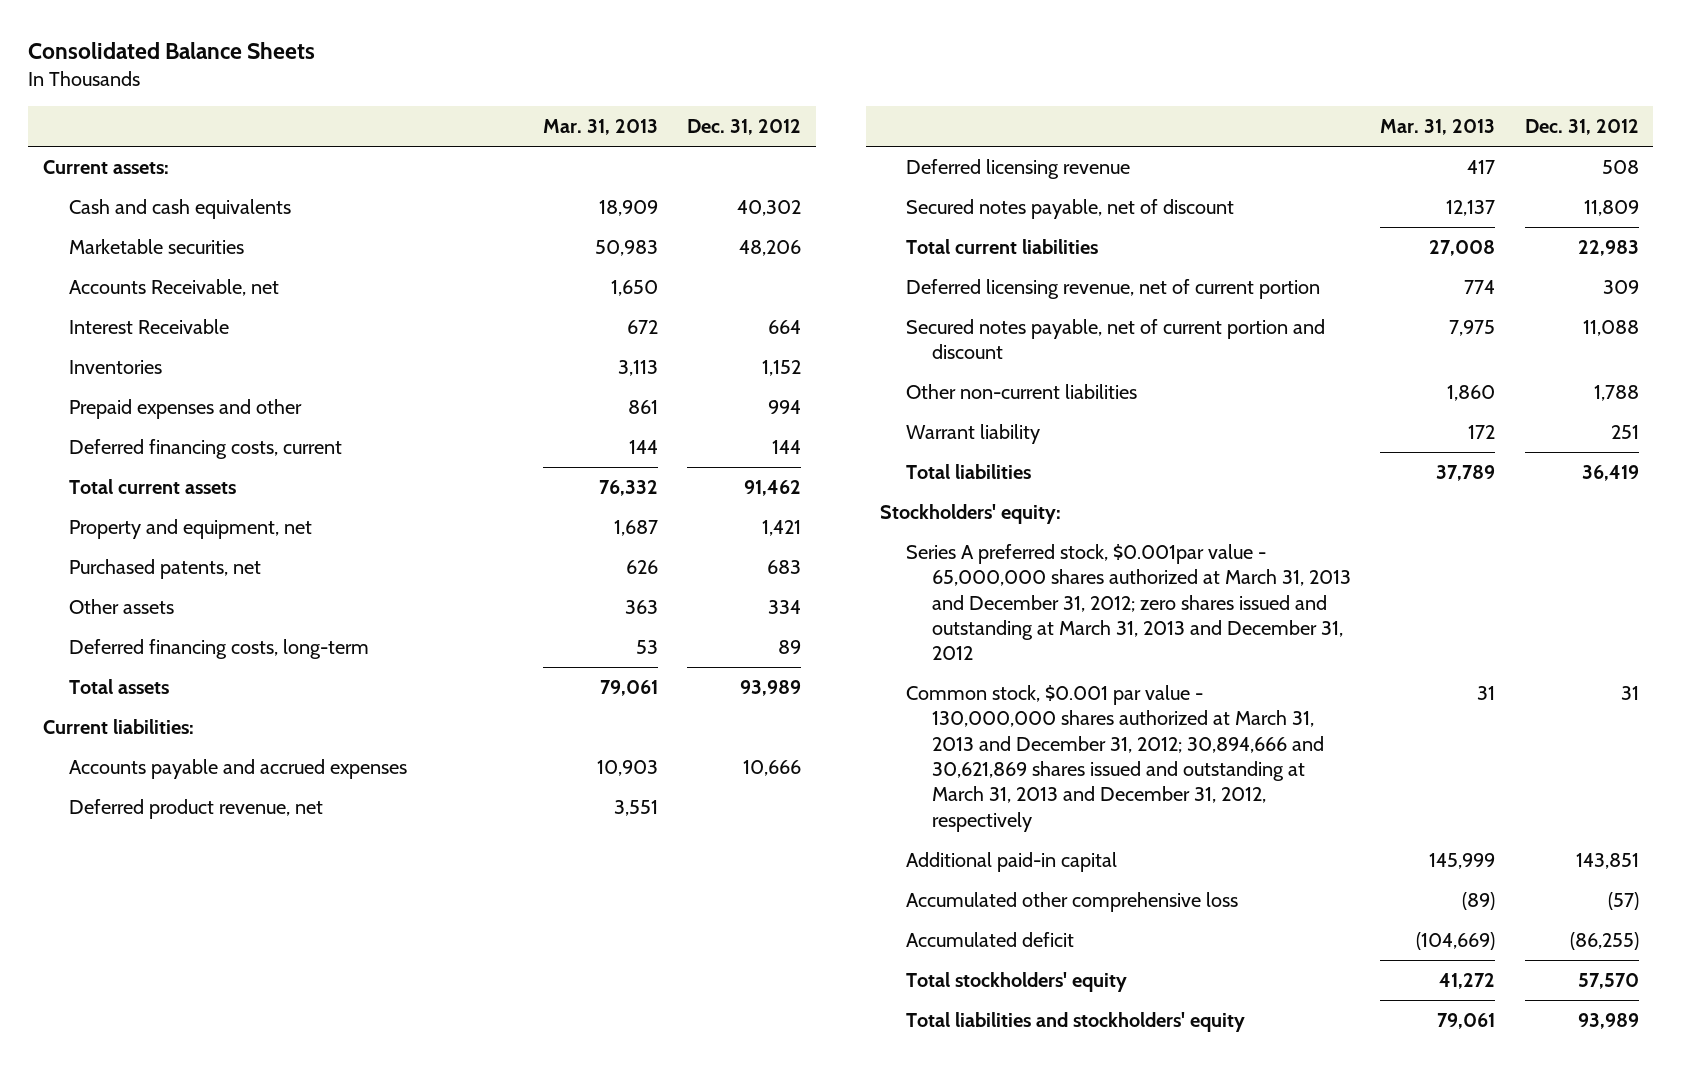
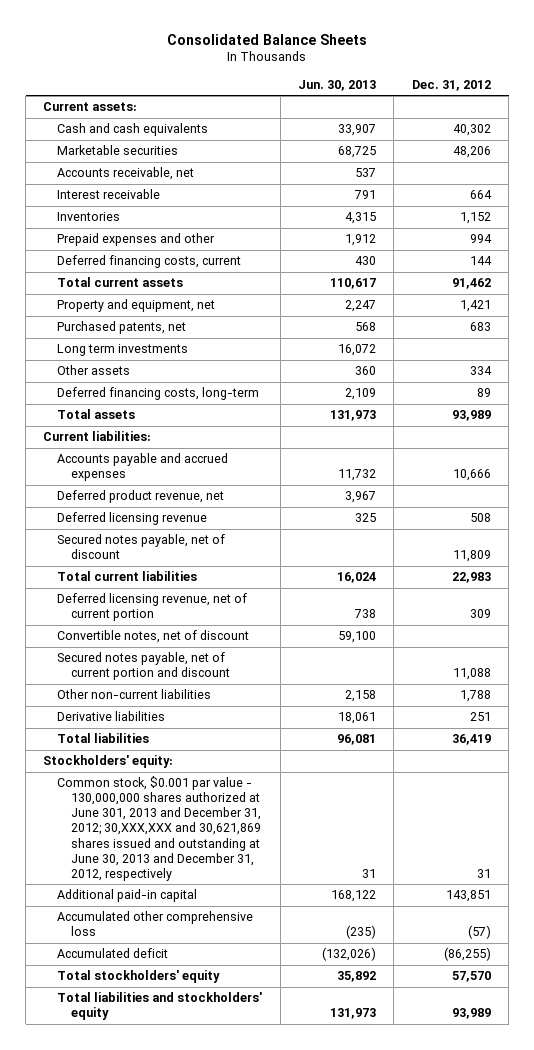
[543,119,659,136] Mar. 31, 2013 -> none
none -> [298,79,377,91] Jun. 30, 2013
[69,278,280,296] Accounts Receivable, net -> [57,167,195,181] Accounts receivable, net
[69,318,230,334] Interest Receivable -> [57,189,161,200] Interest receivable
none -> [57,344,189,357] Long term investments
none -> [57,630,250,644] Convertible notes, net of discount
[906,423,1041,444] Warrant liability -> [57,711,166,722] Derivative liabilities
[906,543,1352,661] Series A preferred stock, $0.001par value - 65,000,000 shares authorized at March 31, 2013 and December 31, 2012; zero shares issued and outstanding at March 31, 2013 and December 31, 2012 -> none
[906,684,1325,832] Common stock, $0.001 par value - 130,000,000 shares authorized at March 31, 2013 and December 31, 2012; 30,894,666 and 30,621,869 shares issued and outstanding at March 31, 2013 and December 31, 2012, respectively -> [57,776,261,881] Common stock, $0.001 par value - 130,000,000 shares authorized at June 301, 2013 and December 31, 2012; 30,XXX,XXX and 30,621,869 shares issued and outstanding at June 30, 2013 and December 31, 2012, respectively

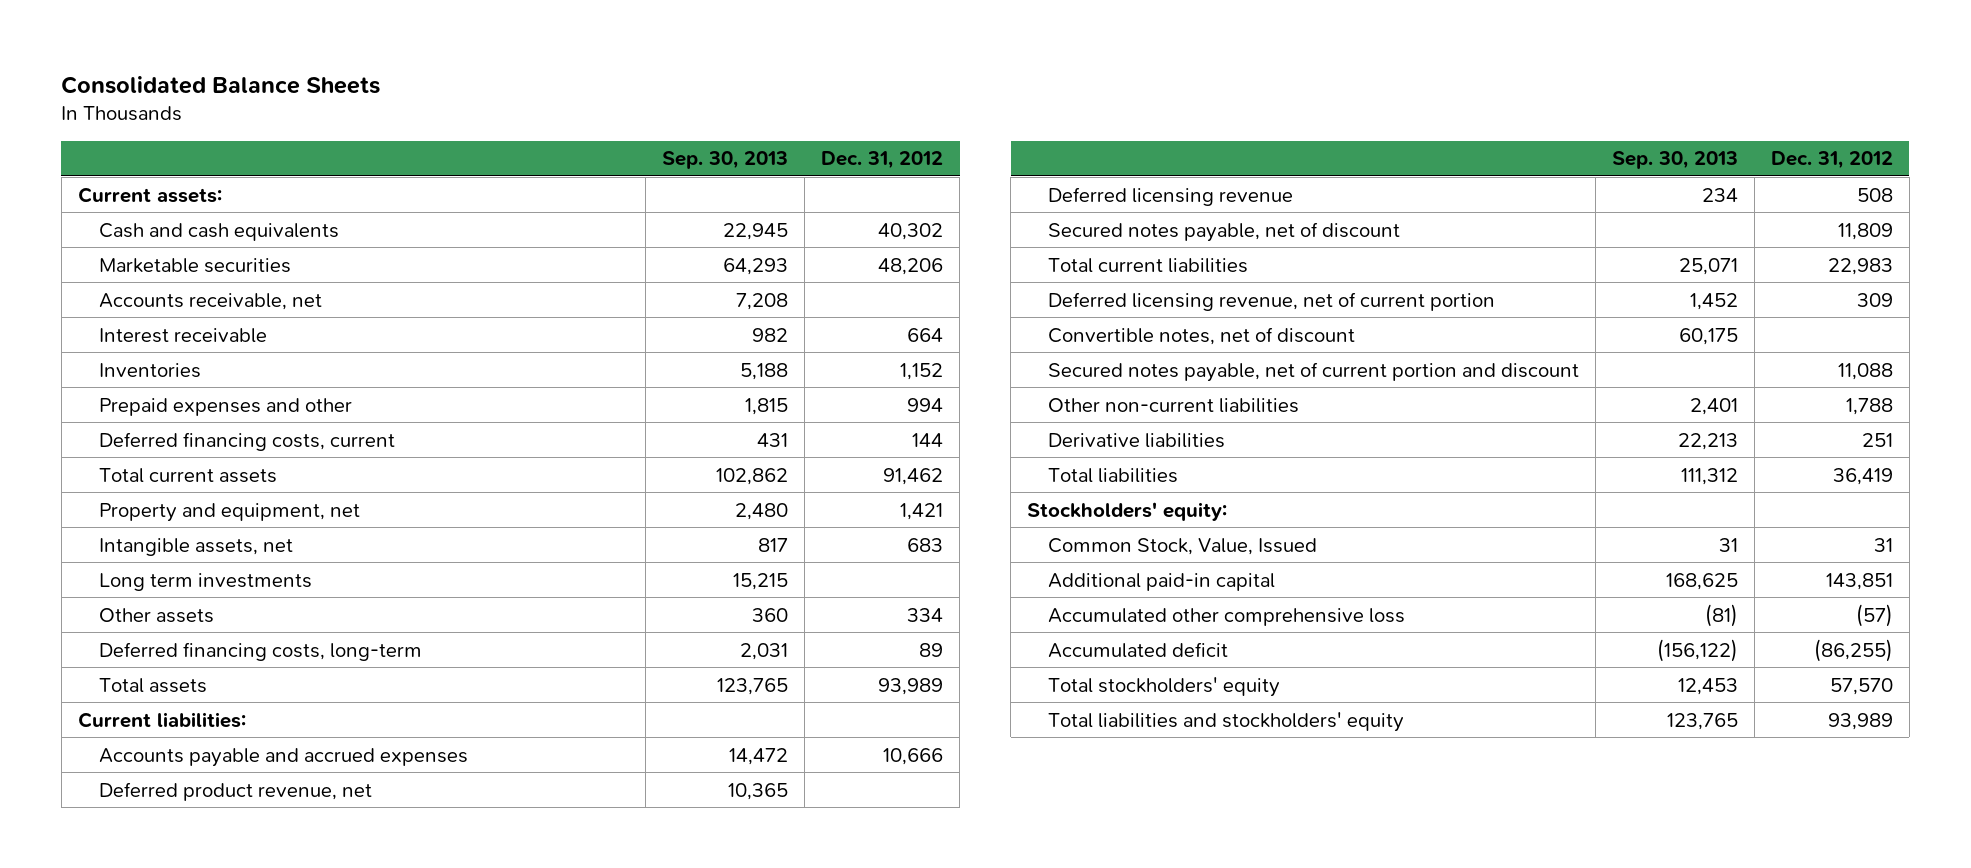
[298,79,377,91] Jun. 30, 2013 -> none
none -> [662,151,789,170] Sep. 30, 2013
[57,321,187,335] Purchased patents, net -> [98,537,293,556] Intangible assets, net
[57,776,261,881] Common stock, $0.001 par value - 130,000,000 shares authorized at June 301, 2013 and December 31, 2012; 30,XXX,XXX and 30,621,869 shares issued and outstanding at June 30, 2013 and December 31, 2012, respectively -> [1047,537,1317,555] Common Stock, Value, Issued

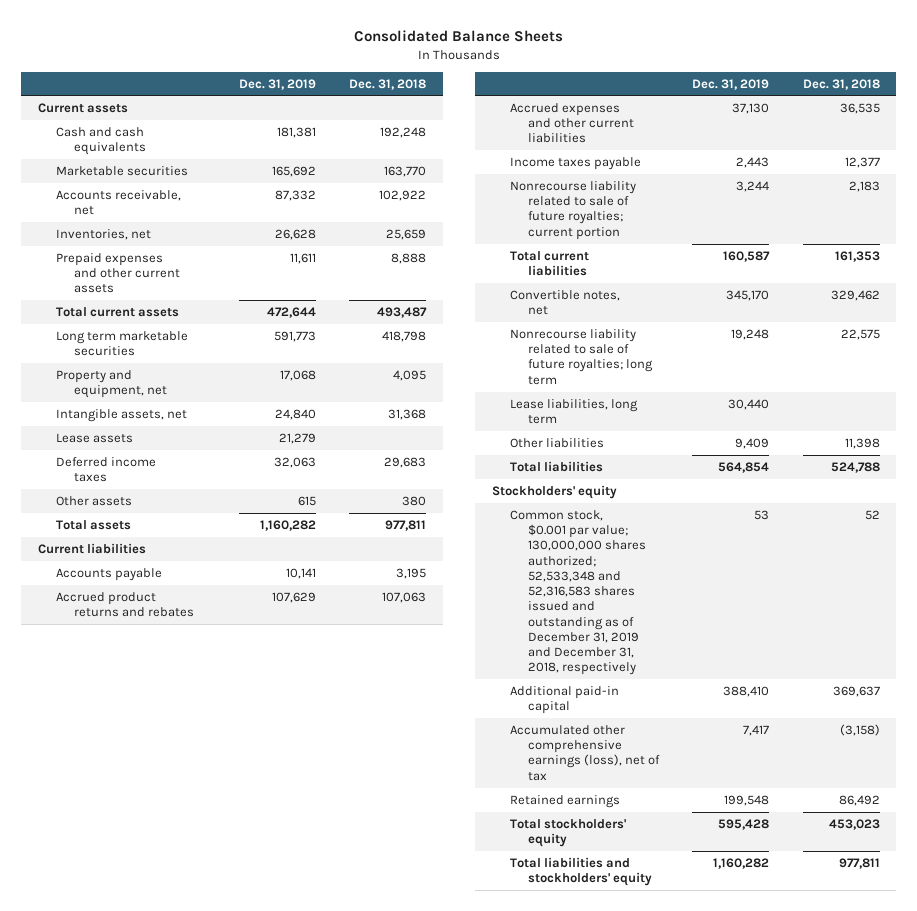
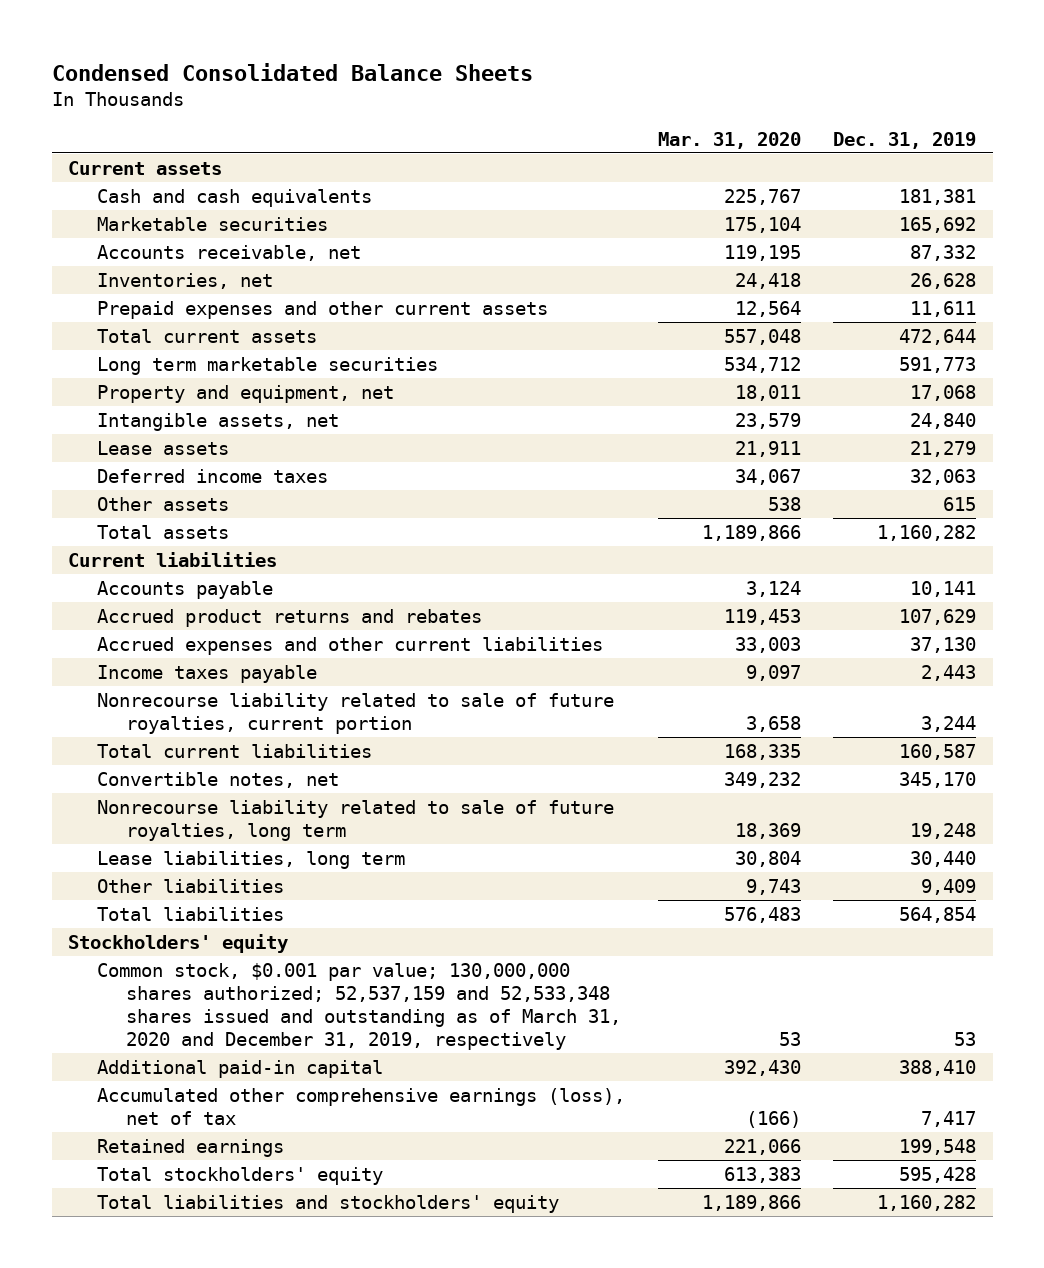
[353,30,563,43] Consolidated Balance Sheets -> [51,62,533,81] Condensed Consolidated Balance Sheets
[348,78,426,90] Dec. 31, 2018 -> none
none -> [657,131,801,149] Mar. 31, 2020
[509,180,636,240] Nonrecourse liability related to sale of future royalties; current portion -> [97,692,615,734] Nonrecourse liability related to sale of future royalties, current portion
[509,328,653,385] Nonrecourse liability related to sale of future royalties; long term -> [97,799,615,841] Nonrecourse liability related to sale of future royalties, long term
[509,509,646,676] Common stock, $0.001 par value; 130,000,000 shares authorized; 52,533,348 and 52,316,583 shares issued and outstanding as of December 31, 2019 and December 31, 2018, respectively -> [97,962,621,1050] Common stock, $0.001 par value; 130,000,000 shares authorized; 52,537,159 and 52,533,348 shares issued and outstanding as of March 31, 2020 and December 31, 2019, respectively

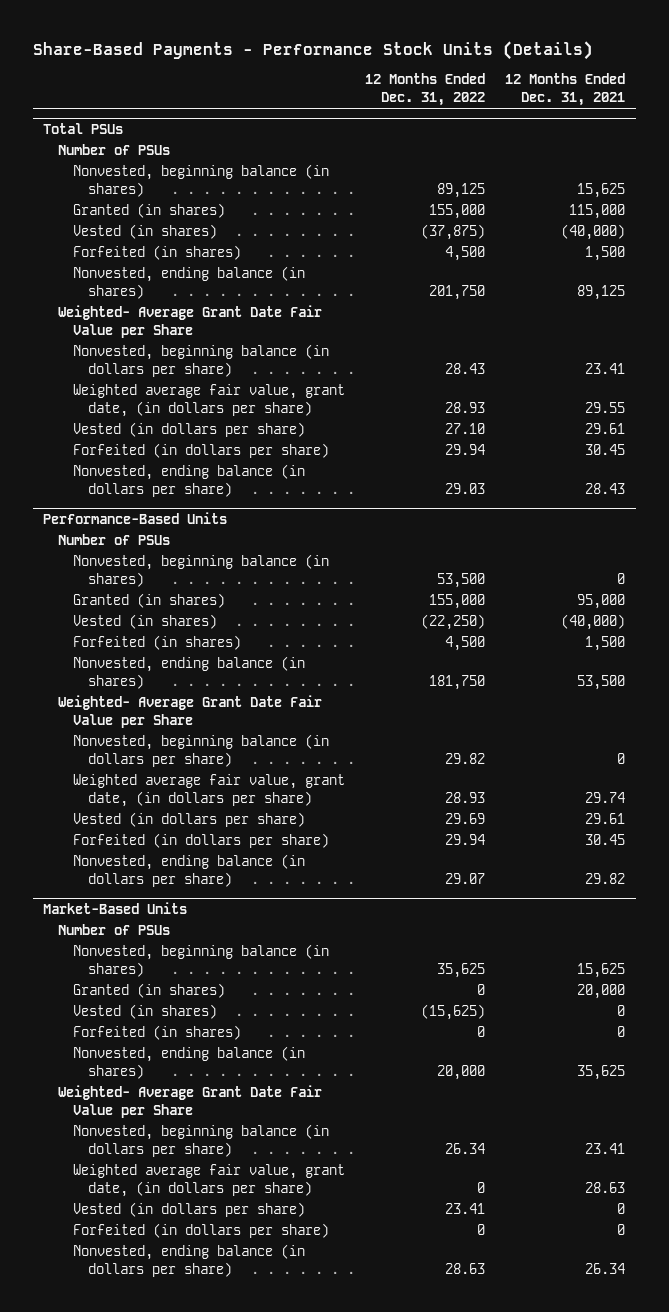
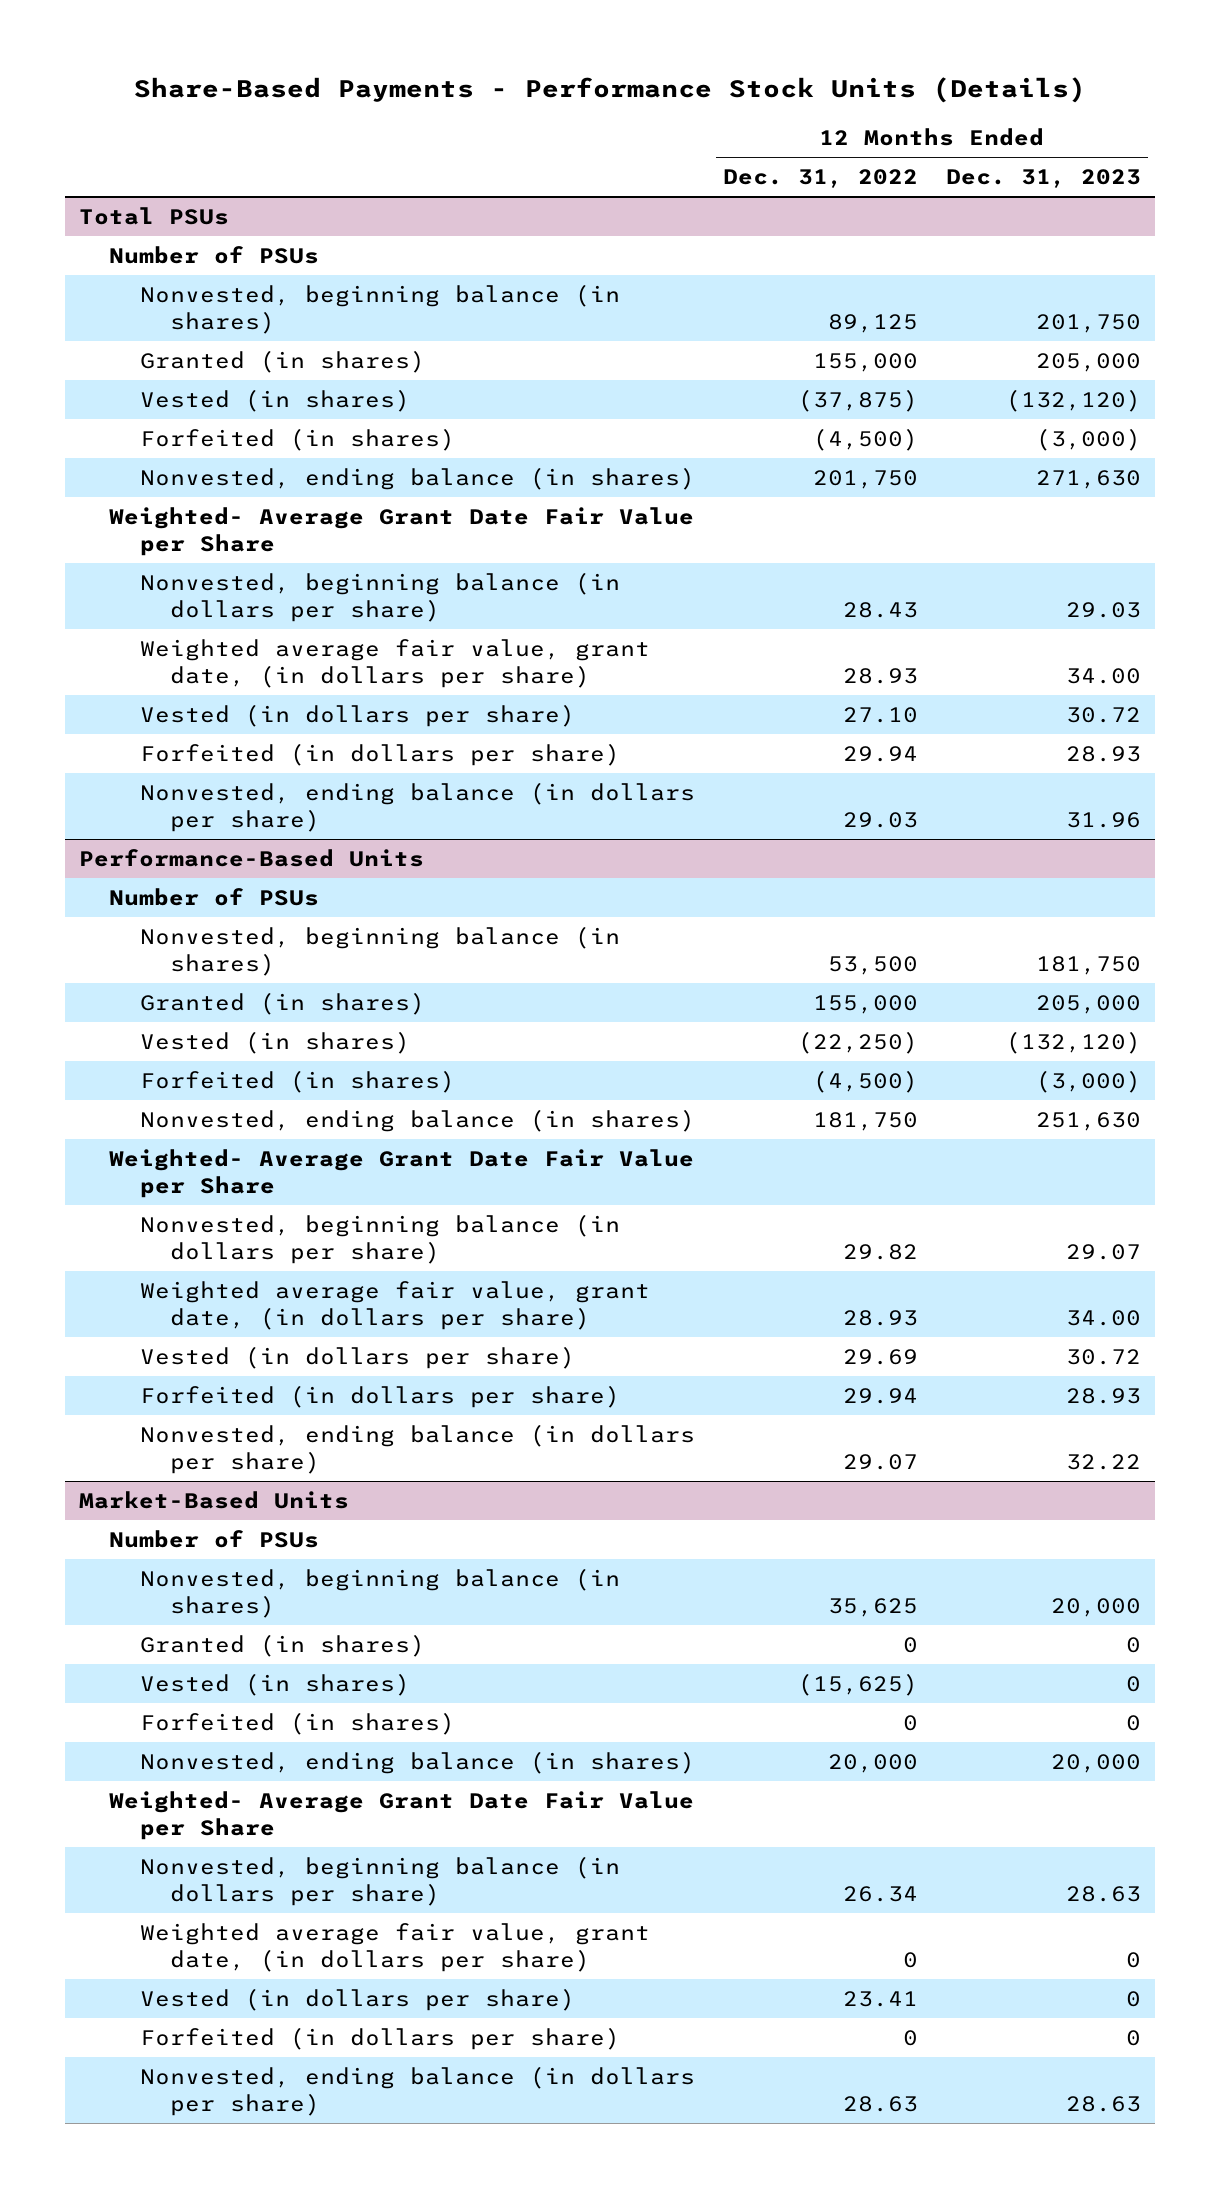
[505,73,626,107] 12 Months Ended Dec. 31, 2021 -> none
none -> [946,169,1142,189] Dec. 31, 2023
[445,245,486,261] 4,500 -> [813,427,919,451] (4,500)
[445,635,486,651] 4,500 -> [813,1069,919,1093] (4,500)

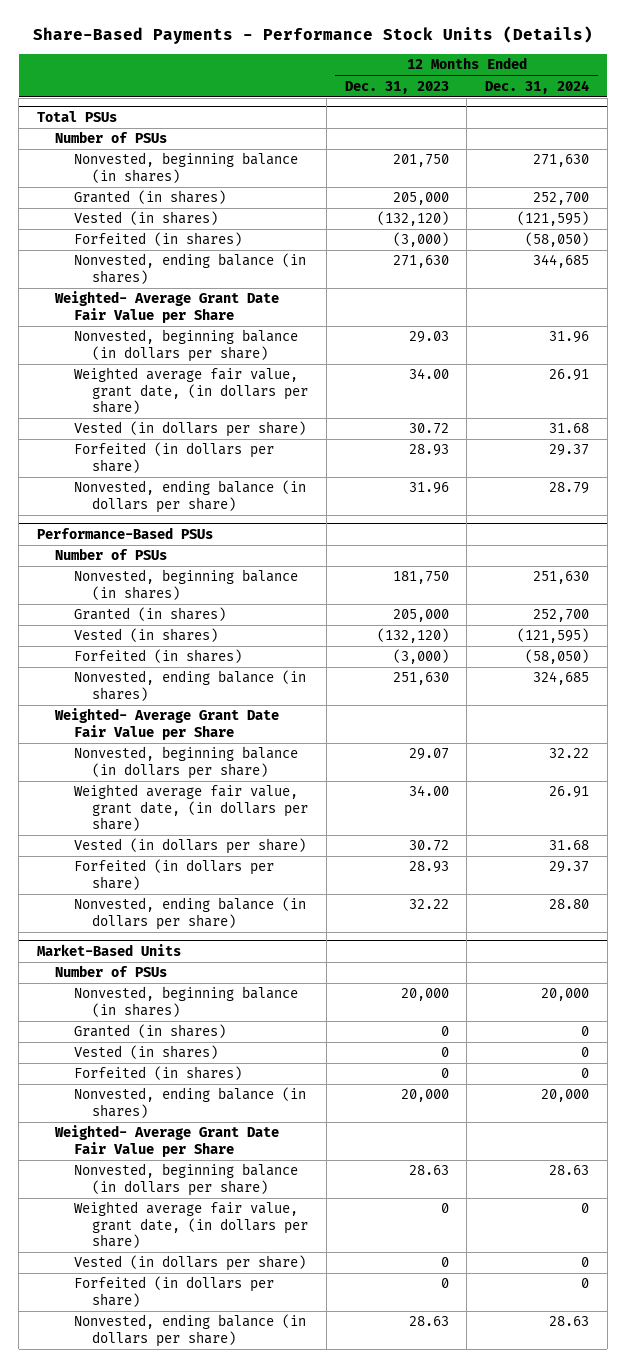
[723,169,919,189] Dec. 31, 2022 -> none
none -> [484,79,589,94] Dec. 31, 2024
[78,848,424,867] Performance-Based Units -> [37,526,214,539] Performance-Based PSUs

